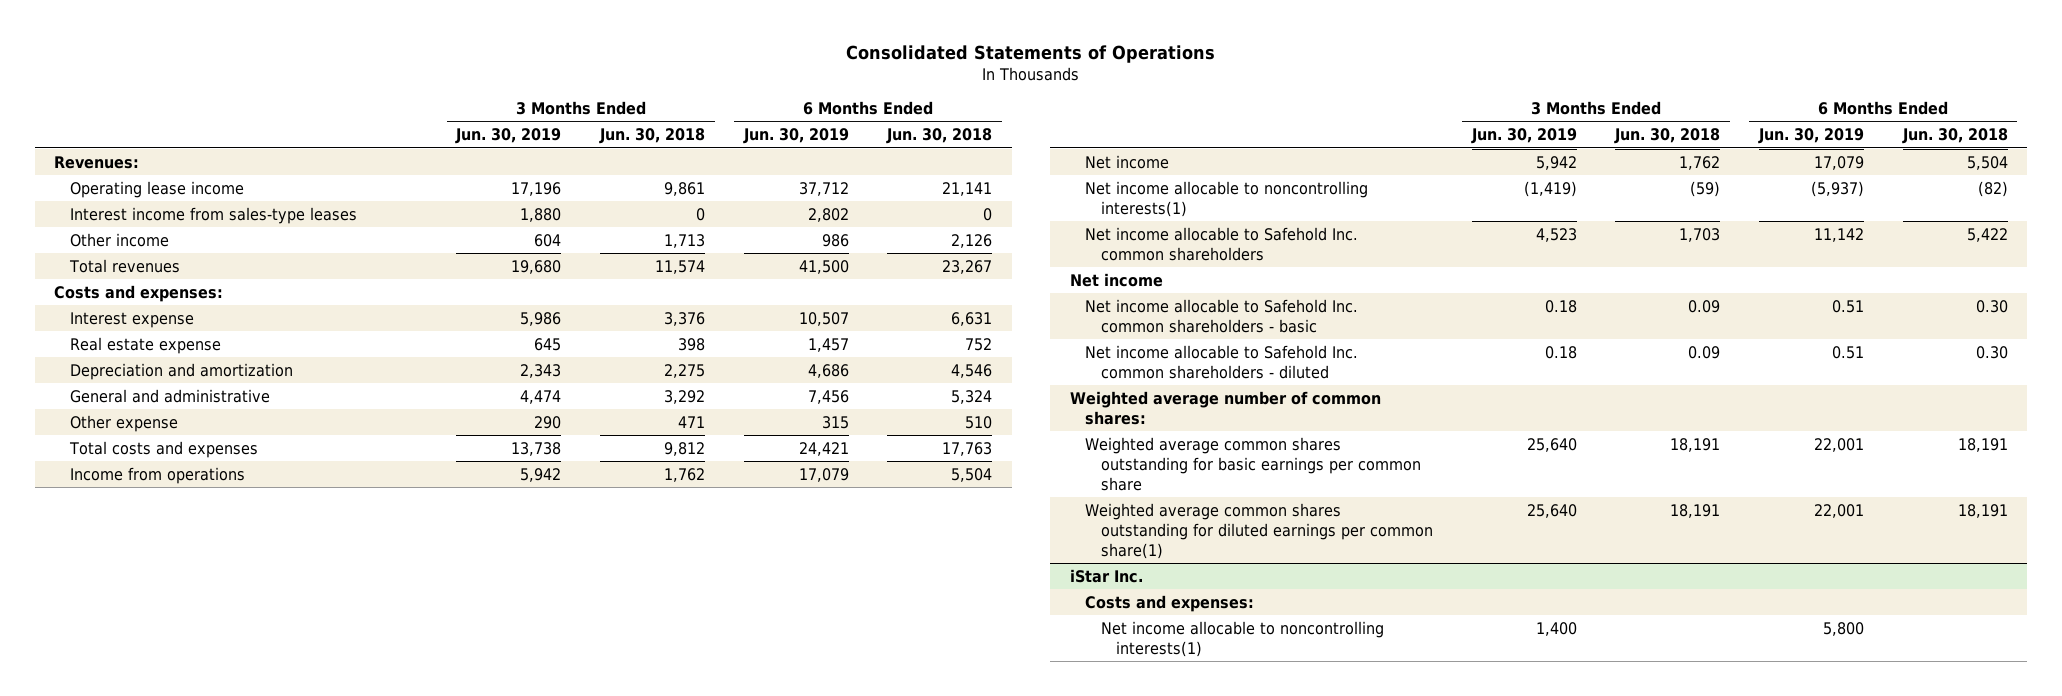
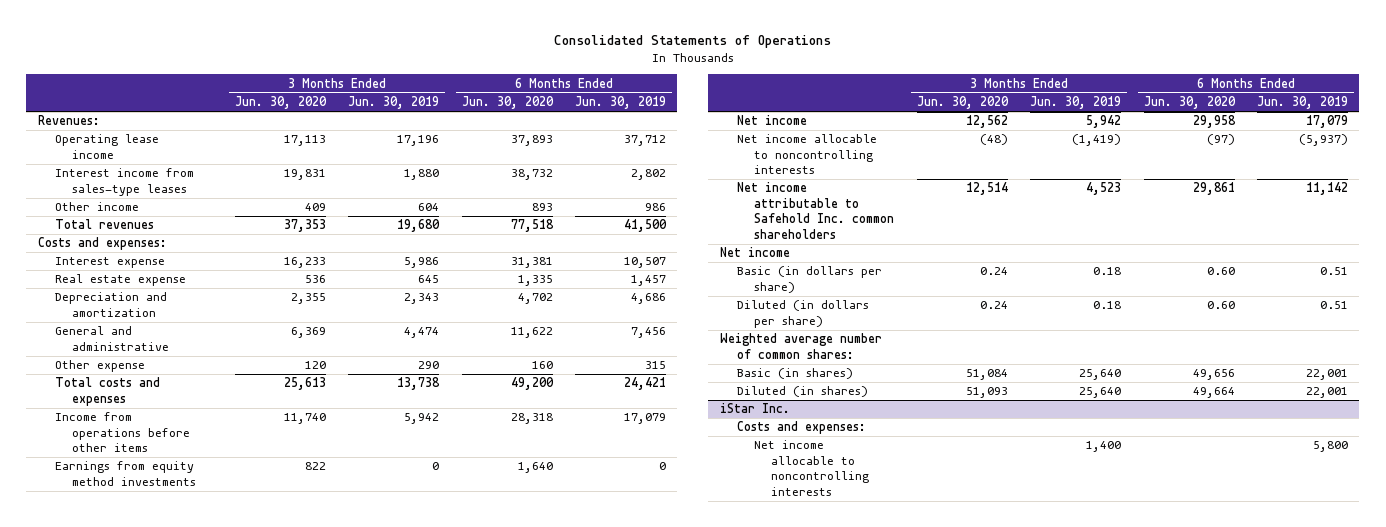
[599,128,706,145] Jun. 30, 2018 -> none
[886,128,993,145] Jun. 30, 2018 -> none
none -> [234,96,327,110] Jun. 30, 2020
none -> [461,96,554,110] Jun. 30, 2020
[70,466,246,484] Income from operations -> [54,412,191,453] Income from operations before other items
none -> [54,461,197,486] Earnings from equity method investments
[1085,180,1369,217] Net income allocable to noncontrolling interests(1) -> [736,134,877,175] Net income allocable to noncontrolling interests
[1085,226,1359,261] Net income allocable to Safehold Inc. common shareholders -> [736,182,895,239] Net income attributable to Safehold Inc. common shareholders
[1085,298,1359,333] Net income allocable to Safehold Inc. common shareholders - basic -> [736,266,882,293] Basic (in dollars per share)
[1085,344,1359,379] Net income allocable to Safehold Inc. common shareholders - diluted -> [736,300,869,328] Diluted (in dollars per share)
[1085,436,1421,491] Weighted average common shares outstanding for basic earnings per common share -> [736,368,853,380] Basic (in shares)
[1085,502,1433,559] Weighted average common shares outstanding for diluted earnings per common share(1) -> [736,386,868,398] Diluted (in shares)
[1100,620,1384,657] Net income allocable to noncontrolling interests(1) -> [754,440,870,496] Net income allocable to noncontrolling interests

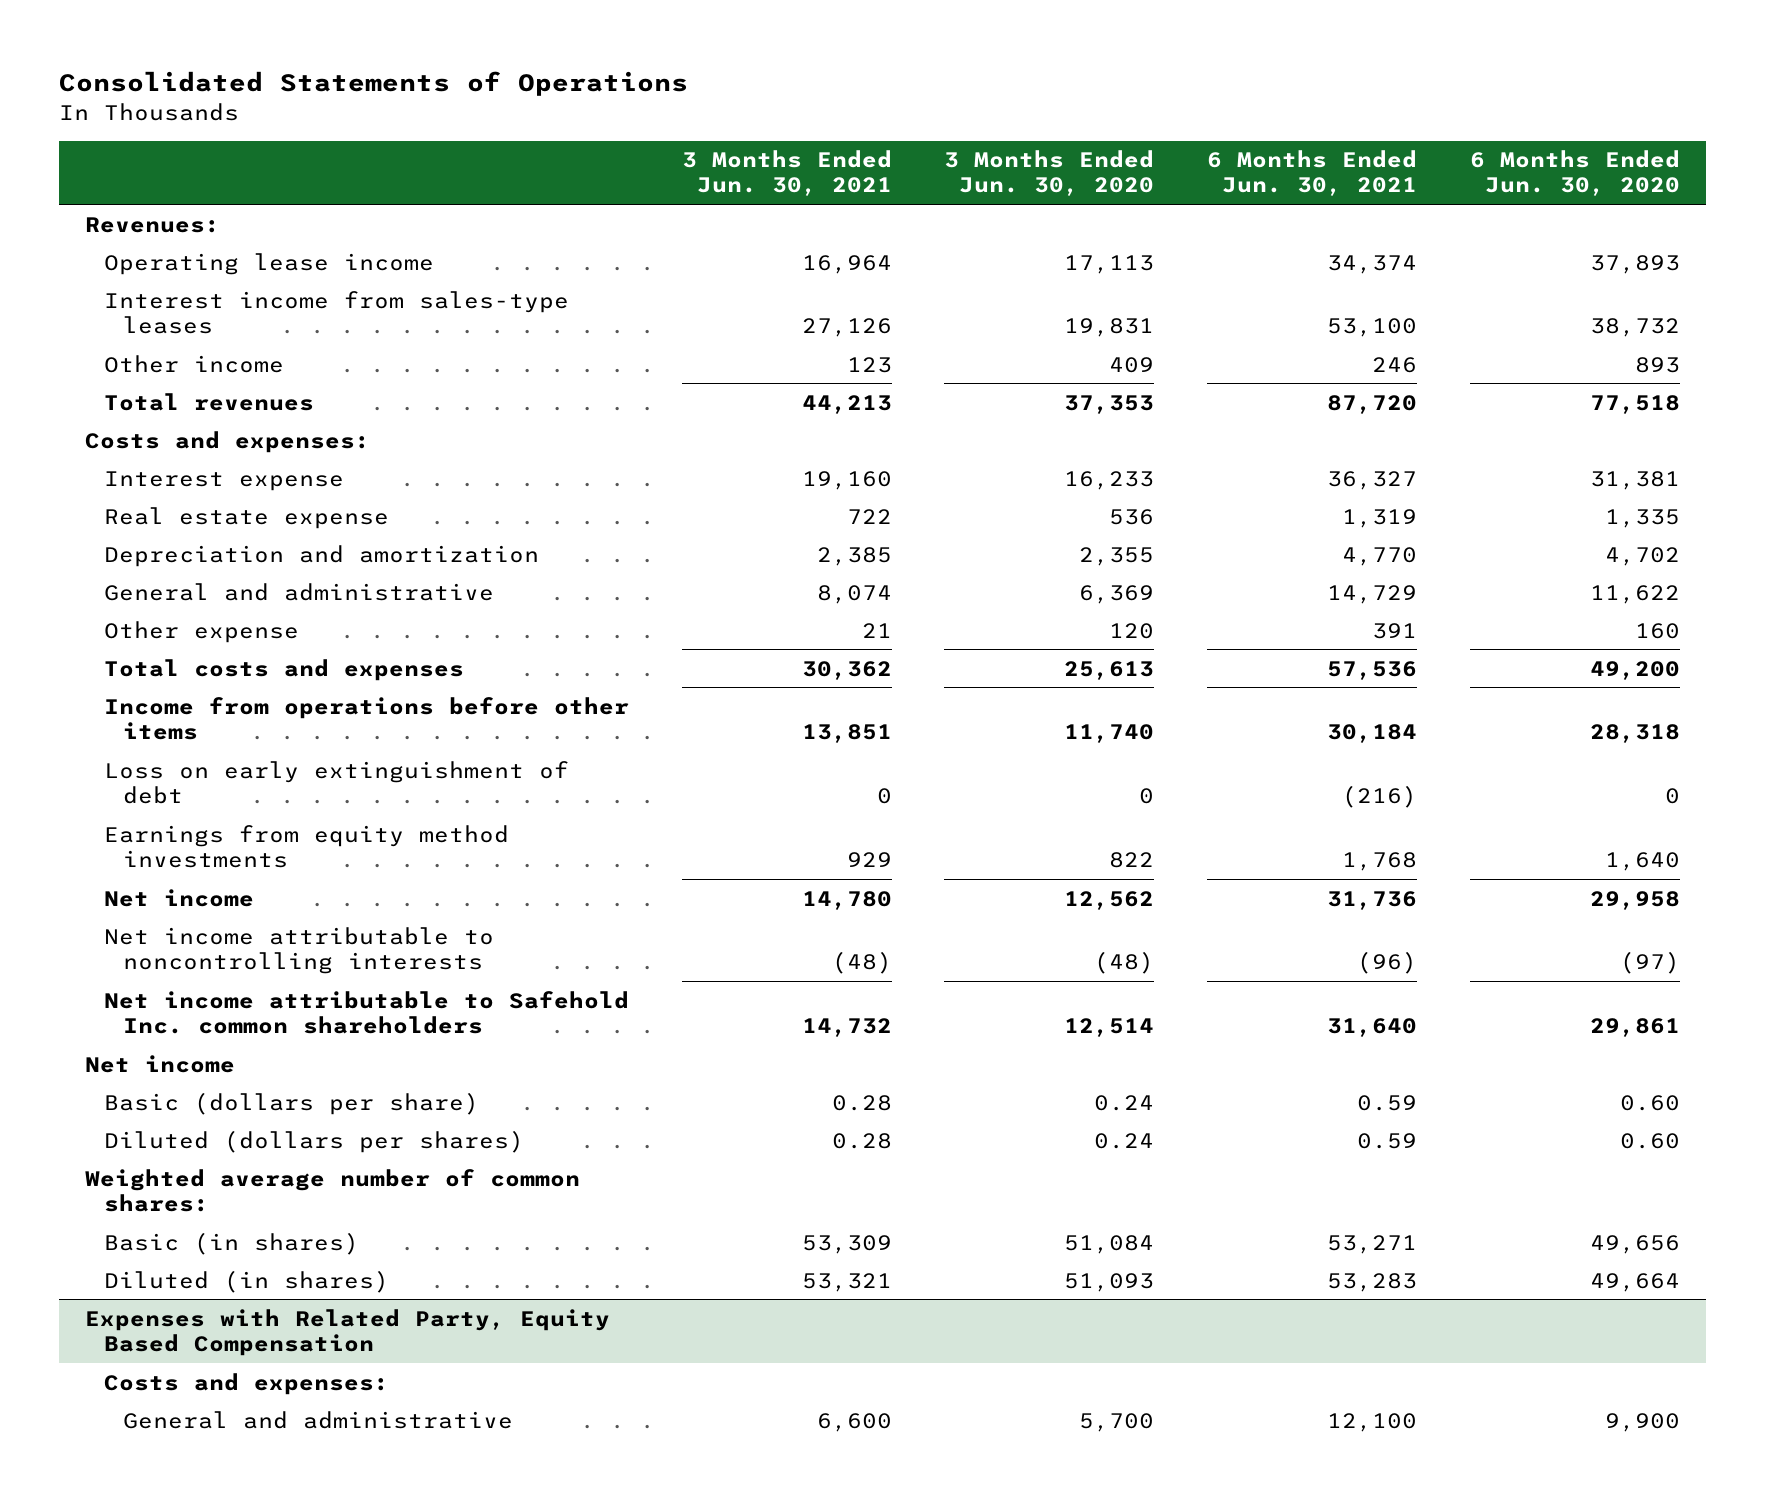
[348,96,440,110] Jun. 30, 2019 -> none
[575,96,667,110] Jun. 30, 2019 -> none
none -> [681,150,892,197] 3 Months Ended Jun. 30, 2021
none -> [1207,150,1418,197] 6 Months Ended Jun. 30, 2021
none -> [103,760,569,804] Loss on early extinguishment of debt
[736,134,877,175] Net income allocable to noncontrolling interests -> [103,926,494,974] Net income attributable to noncontrolling interests
[736,266,882,293] Basic (in dollars per share) -> [103,1091,479,1115] Basic (dollars per share)
[736,300,869,328] Diluted (in dollars per share) -> [103,1129,524,1153] Diluted (dollars per shares)
[719,403,790,414] iStar Inc. -> none
none -> [85,1308,611,1356] Expenses with Related Party, Equity Based Compensation
[754,440,870,496] Net income allocable to noncontrolling interests -> none
none -> [122,1410,513,1429] General and administrative

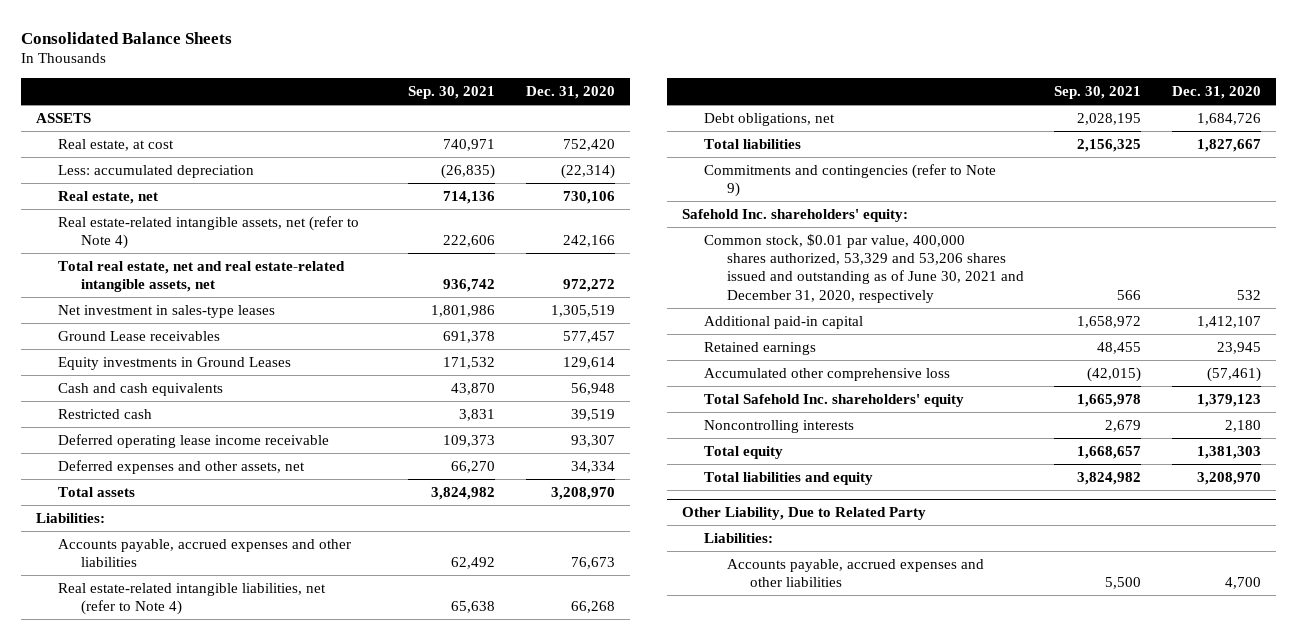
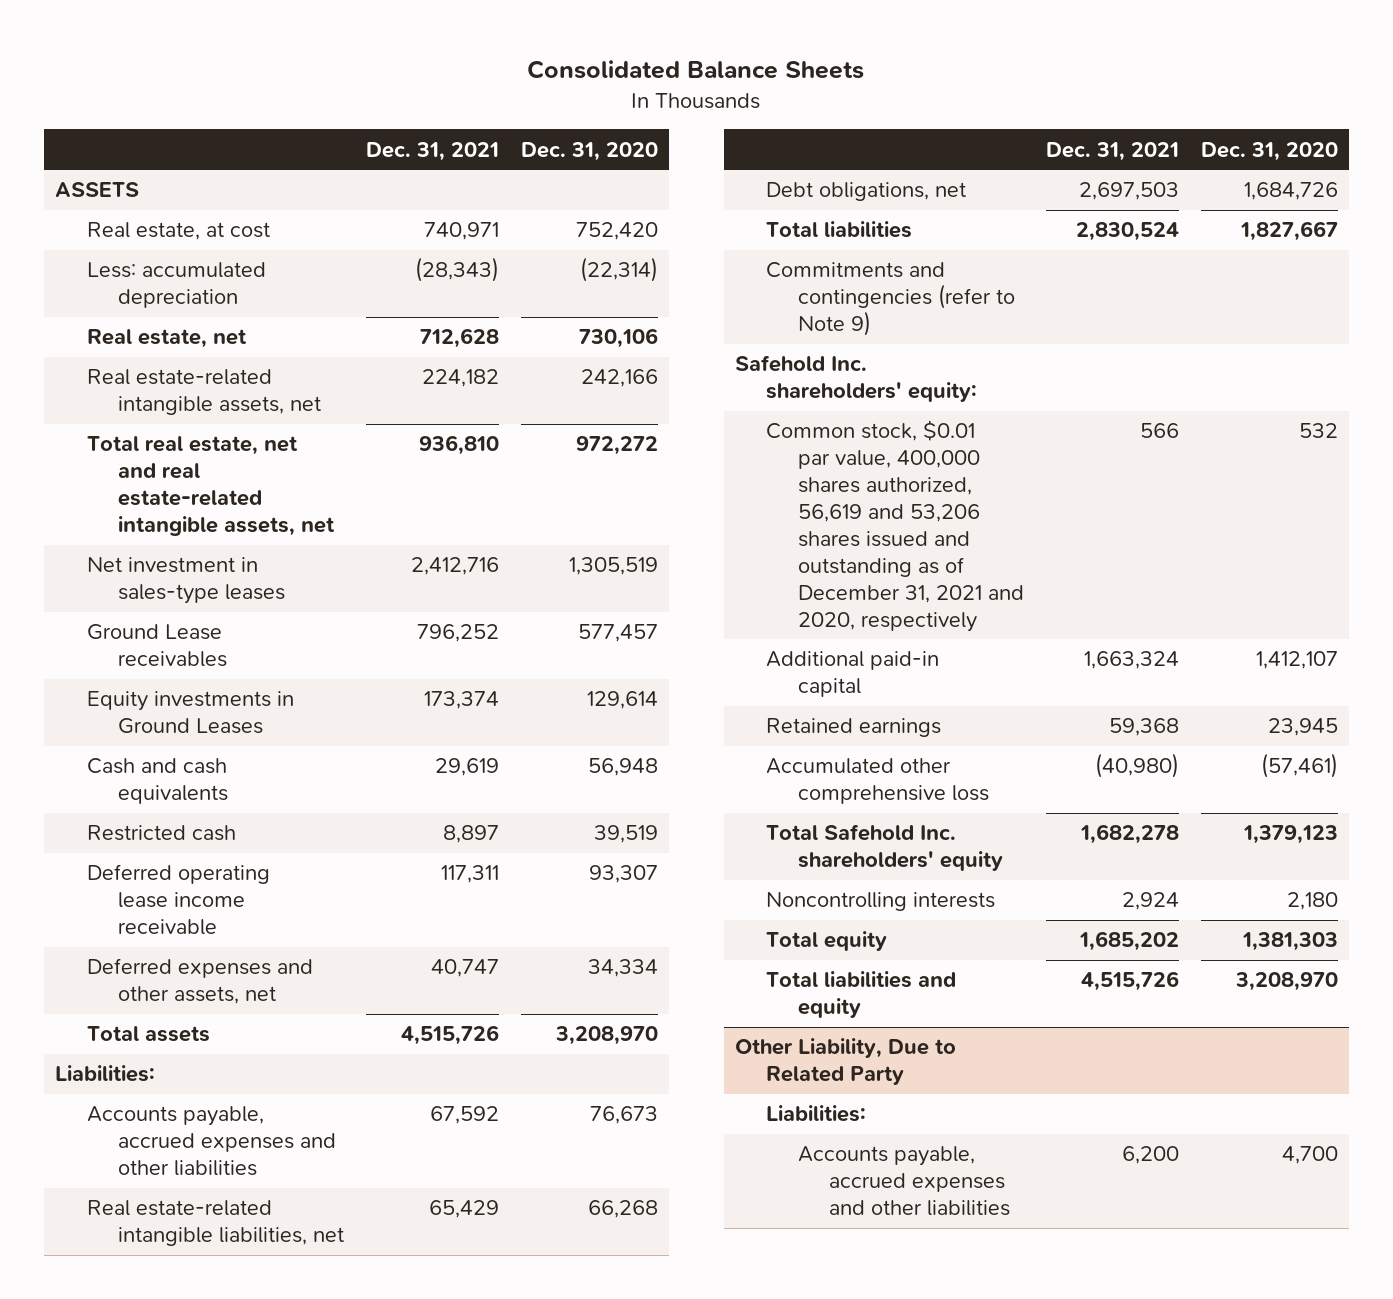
[408,85,496,99] Sep. 30, 2021 -> none
none -> [366,141,500,161] Dec. 31, 2021
[58,215,360,250] Real estate-related intangible assets, net (refer to Note 4) -> [86,369,322,416] Real estate-related intangible assets, net
[58,582,327,616] Real estate-related intangible liabilities, net (refer to Note 4) -> [86,1200,345,1247] Real estate-related intangible liabilities, net
[704,233,1025,303] Common stock, $0.01 par value, 400,000 shares authorized, 53,329 and 53,206 shares issued and outstanding as of June 30, 2021 and December 31, 2020, respectively -> [766,420,1024,632] Common stock, $0.01 par value, 400,000 shares authorized, 56,619 and 53,206 shares issued and outstanding as of December 31, 2021 and 2020, respectively

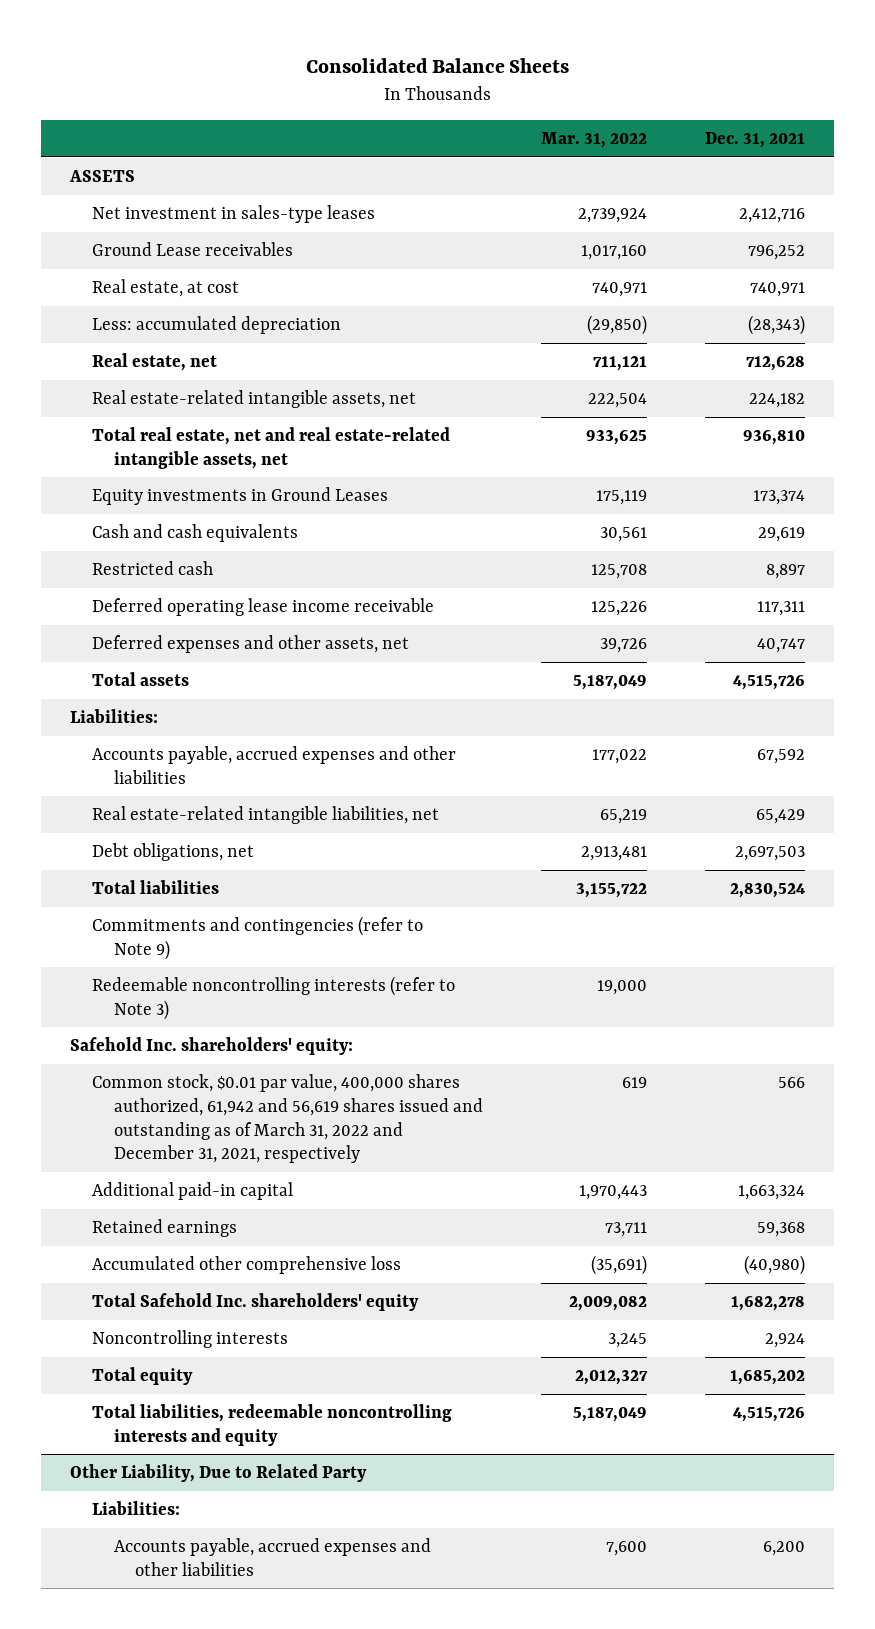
[521,141,659,161] Dec. 31, 2020 -> none
none -> [540,132,647,149] Mar. 31, 2022
[86,557,286,605] Net investment in sales-type leases -> [91,205,375,224] Net investment in sales-type leases
[86,624,228,668] Ground Lease receivables -> [91,242,293,257] Ground Lease receivables
none -> [91,976,455,1020] Redeemable noncontrolling interests (refer to Note 3)
[766,420,1024,632] Common stock, $0.01 par value, 400,000 shares authorized, 56,619 and 53,206 shares issued and outstanding as of December 31, 2021 and 2020, respectively -> [91,1074,483,1164] Common stock, $0.01 par value, 400,000 shares authorized, 61,942 and 56,619 shares issued and outstanding as of March 31, 2022 and December 31, 2021, respectively
[766,971,957,1019] Total liabilities and equity -> [91,1404,452,1446] Total liabilities, redeemable noncontrolling interests and equity

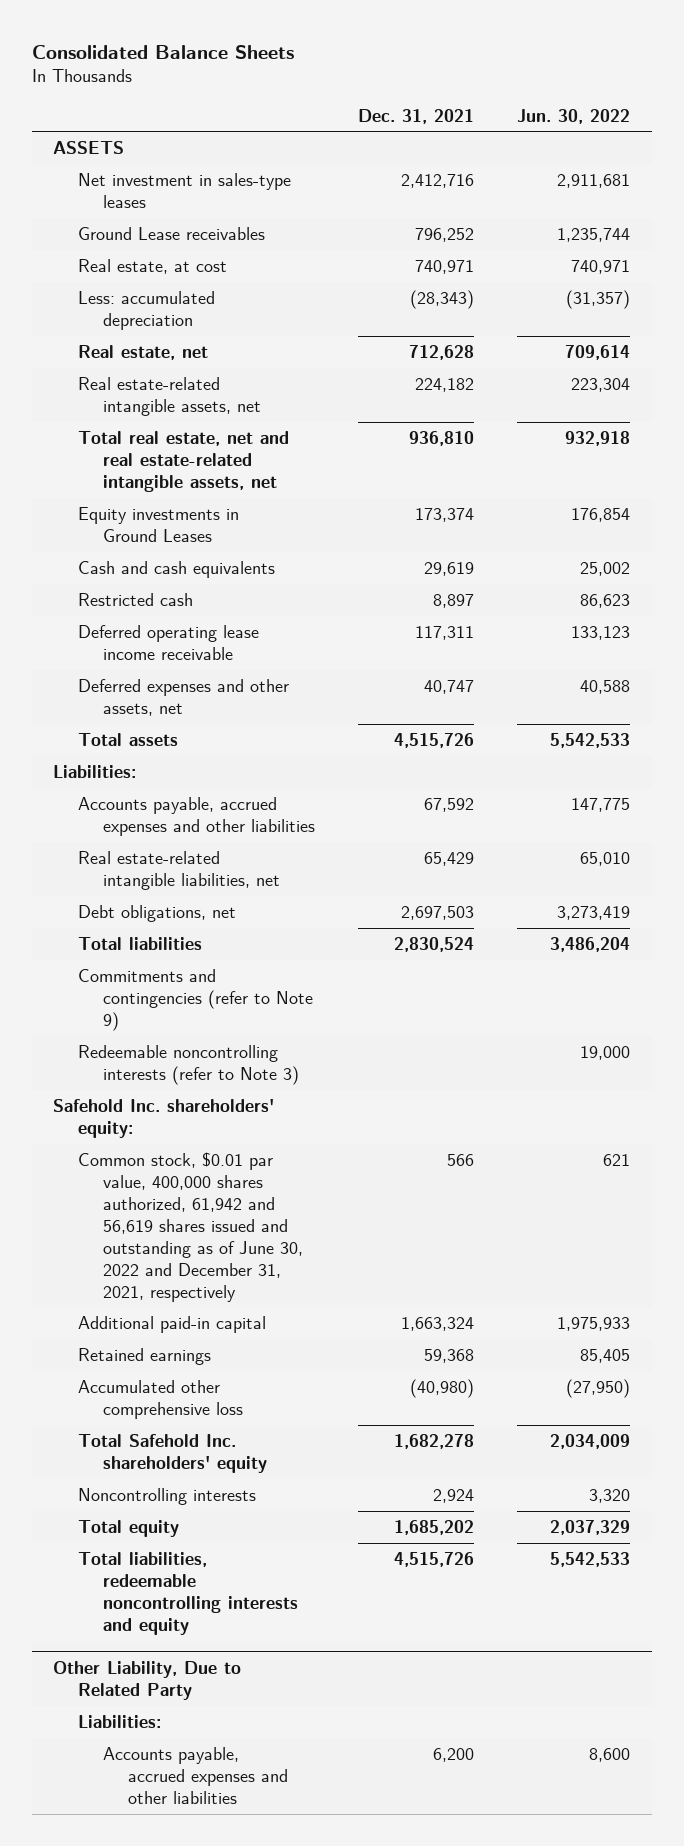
[540,132,647,149] Mar. 31, 2022 -> none
none -> [517,108,631,124] Jun. 30, 2022
[91,1074,483,1164] Common stock, $0.01 par value, 400,000 shares authorized, 61,942 and 56,619 shares issued and outstanding as of March 31, 2022 and December 31, 2021, respectively -> [78,1151,303,1302] Common stock, $0.01 par value, 400,000 shares authorized, 61,942 and 56,619 shares issued and outstanding as of June 30, 2022 and December 31, 2021, respectively

